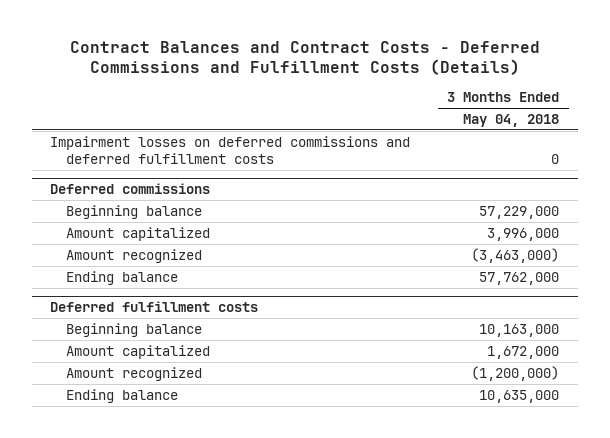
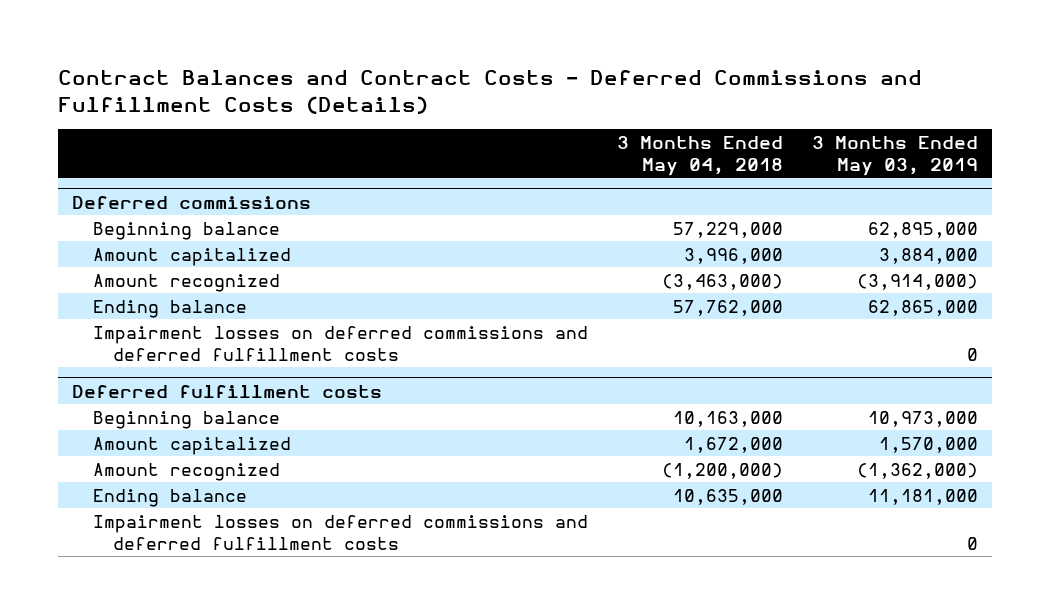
none -> [811,135,978,176] 3 Months Ended May 03, 2019
[50,135,411,164] Impairment losses on deferred commissions and deferred fulfillment costs -> none
none -> [92,325,588,361] Impairment losses on deferred commissions and deferred fulfillment costs
none -> [92,514,588,550] Impairment losses on deferred commissions and deferred fulfillment costs

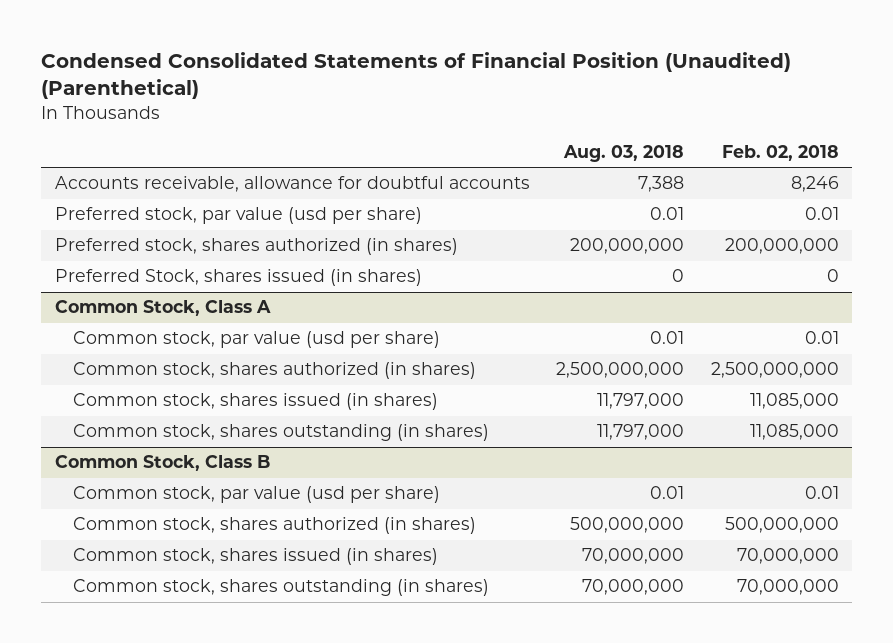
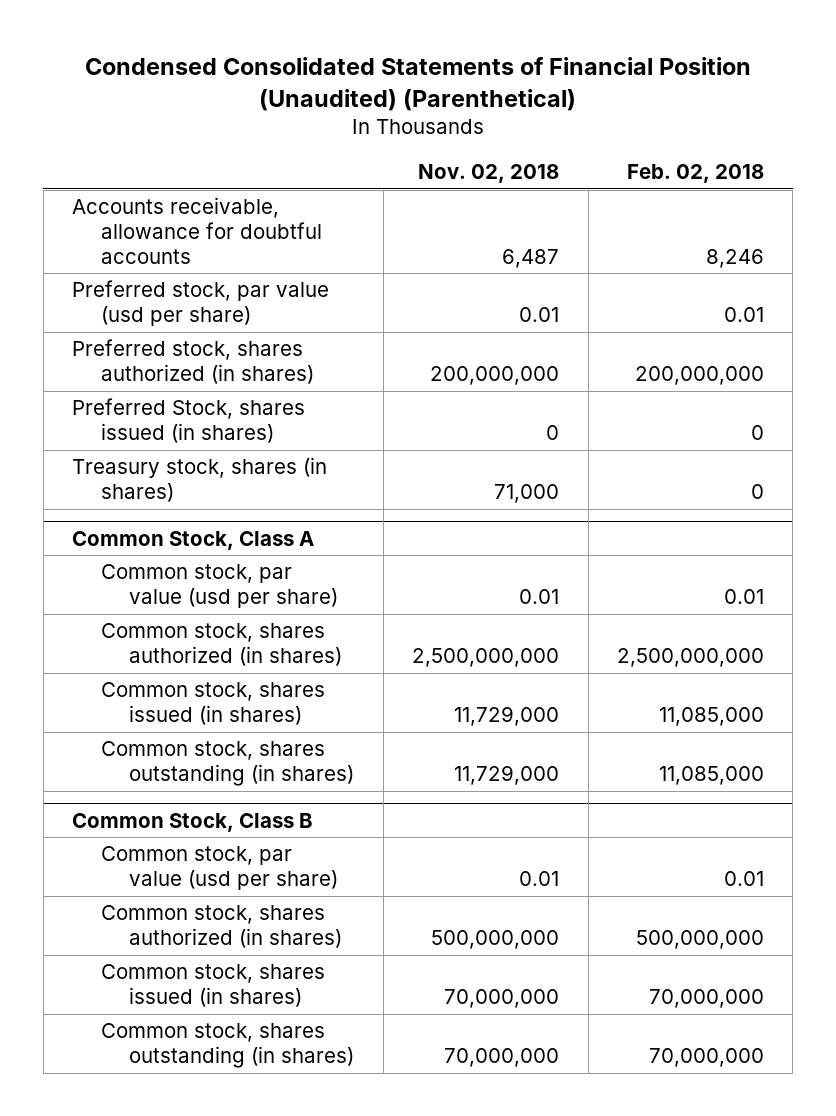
[563,144,685,162] Aug. 03, 2018 -> none
none -> [418,164,560,184] Nov. 02, 2018
none -> [71,457,327,503] Treasury stock, shares (in shares)

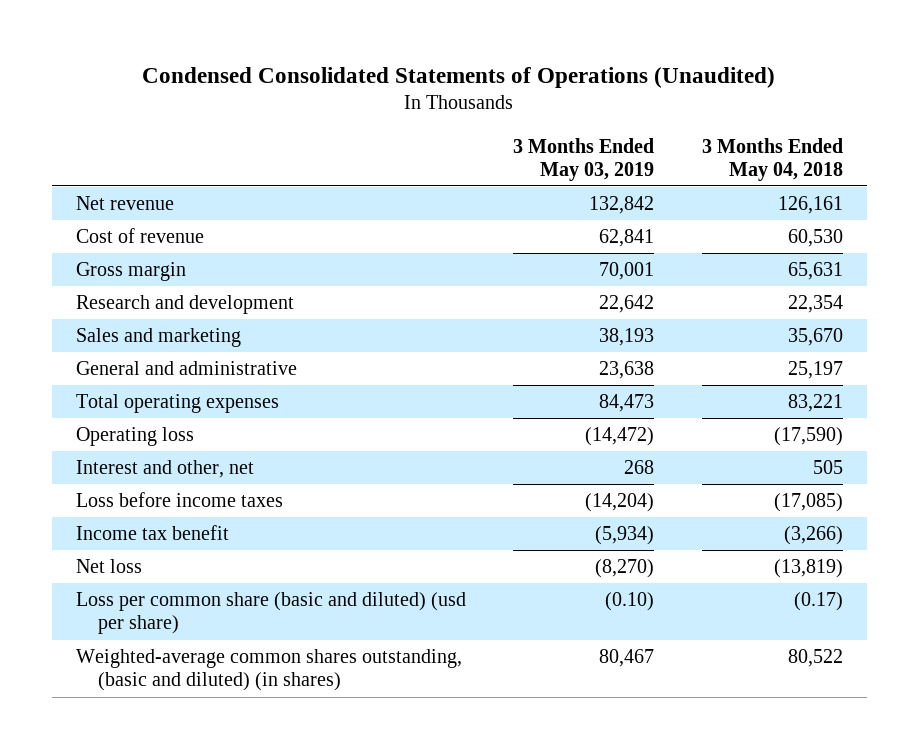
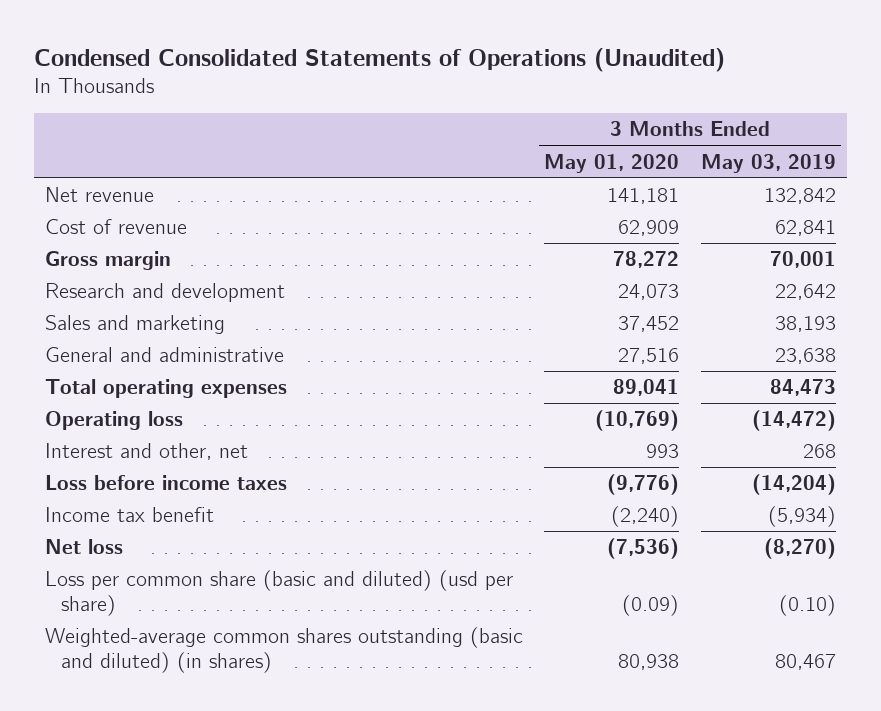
[701,137,843,181] 3 Months Ended May 04, 2018 -> none
none -> [544,153,680,173] May 01, 2020
[75,649,462,692] Weighted-average common shares outstanding, (basic and diluted) (in shares) -> [44,627,523,673] Weighted-average common shares outstanding (basic and diluted) (in shares)

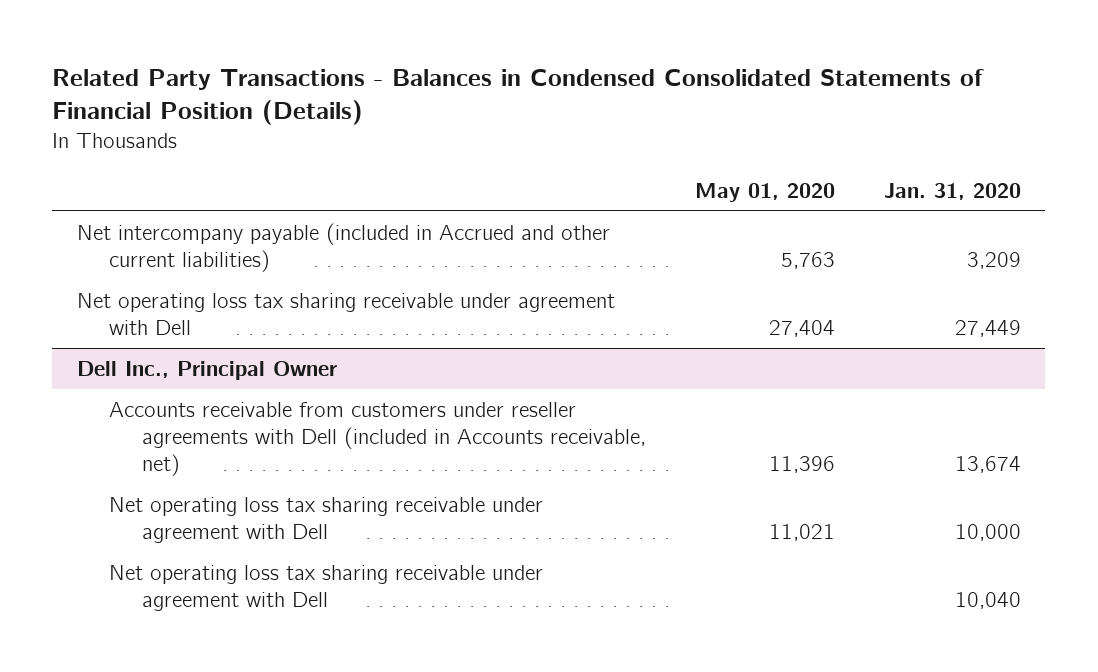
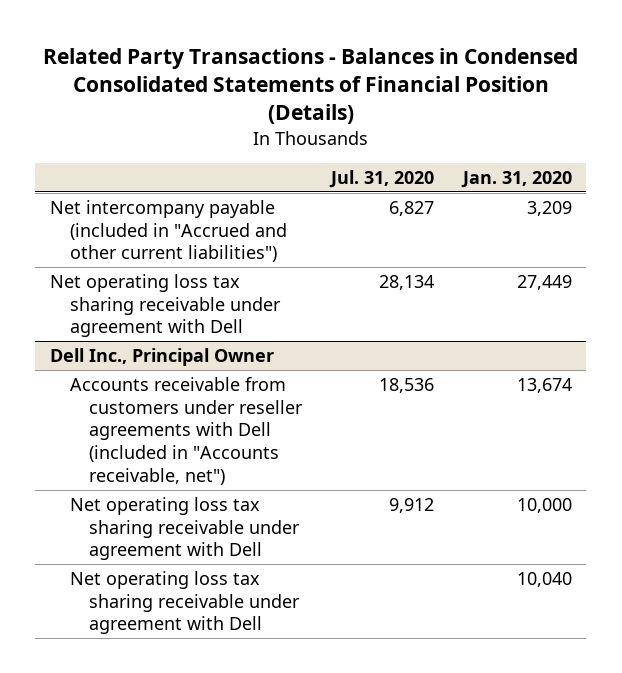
[694,182,835,202] May 01, 2020 -> none
none -> [329,170,435,189] Jul. 31, 2020
[76,222,610,273] Net intercompany payable (included in Accrued and other current liabilities) -> [49,199,287,263] Net intercompany payable (included in "Accrued and other current liabilities")
[109,401,646,477] Accounts receivable from customers under reseller agreements with Dell (included in Accounts receivable, net) -> [69,376,304,485] Accounts receivable from customers under reseller agreements with Dell (included in "Accounts receivable, net")

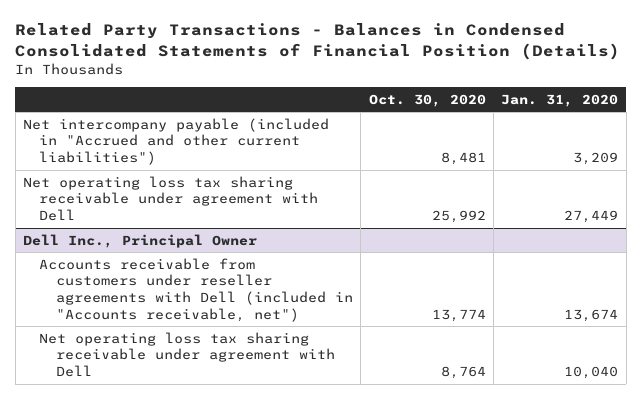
[329,170,435,189] Jul. 31, 2020 -> none
none -> [368,93,486,107] Oct. 30, 2020
[69,496,301,561] Net operating loss tax sharing receivable under agreement with Dell -> none

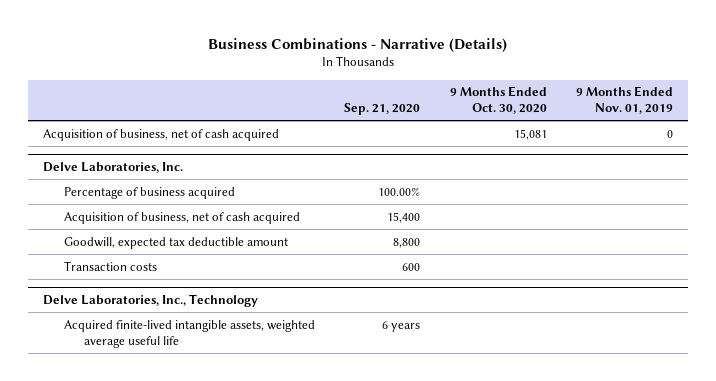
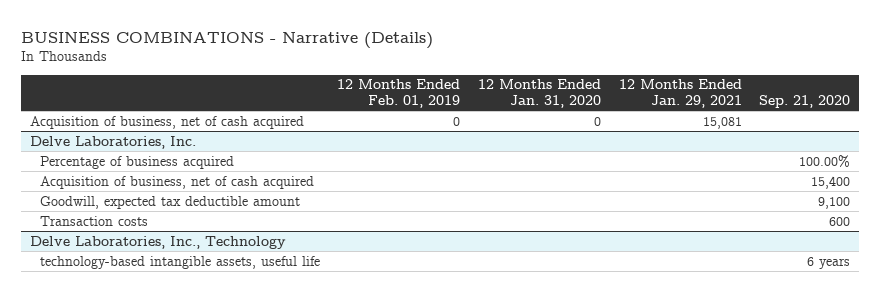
[208,37,508,53] Business Combinations - Narrative (Details) -> [21,31,434,49] BUSINESS COMBINATIONS - Narrative (Details)
[449,86,547,115] 9 Months Ended Oct. 30, 2020 -> none
[576,86,674,115] 9 Months Ended Nov. 01, 2019 -> none
none -> [337,79,461,108] 12 Months Ended Feb. 01, 2019
none -> [477,79,601,108] 12 Months Ended Jan. 31, 2020
none -> [618,79,742,108] 12 Months Ended Jan. 29, 2021
[393,237,421,248] 8,800 -> [818,196,851,209] 9,100
[63,319,315,348] Acquired finite-lived intangible assets, weighted average useful life -> [39,255,320,269] technology-based intangible assets, useful life

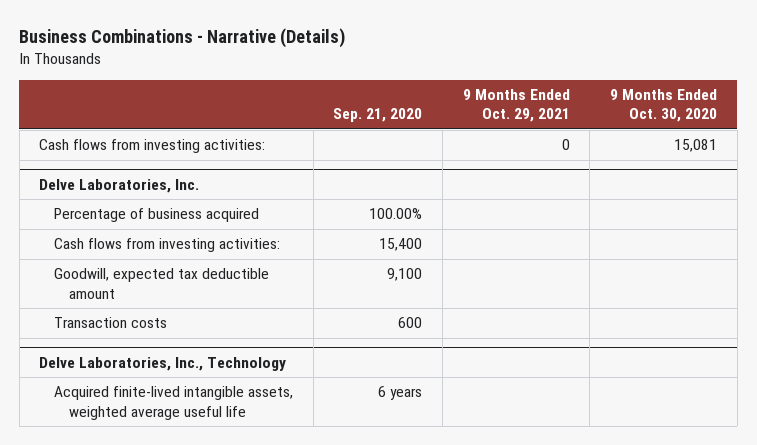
[21,31,434,49] BUSINESS COMBINATIONS - Narrative (Details) -> [19,28,346,49] Business Combinations - Narrative (Details)
[337,79,461,108] 12 Months Ended Feb. 01, 2019 -> none
[477,79,601,108] 12 Months Ended Jan. 31, 2020 -> none
[618,79,742,108] 12 Months Ended Jan. 29, 2021 -> none
none -> [462,88,570,123] 9 Months Ended Oct. 29, 2021
none -> [610,88,718,123] 9 Months Ended Oct. 30, 2020
[30,115,305,129] Acquisition of business, net of cash acquired -> [39,139,266,154] Cash flows from investing activities:
[39,175,314,189] Acquisition of business, net of cash acquired -> [53,238,280,253] Cash flows from investing activities:
[39,255,320,269] technology-based intangible assets, useful life -> [53,386,293,420] Acquired finite-lived intangible assets, weighted average useful life

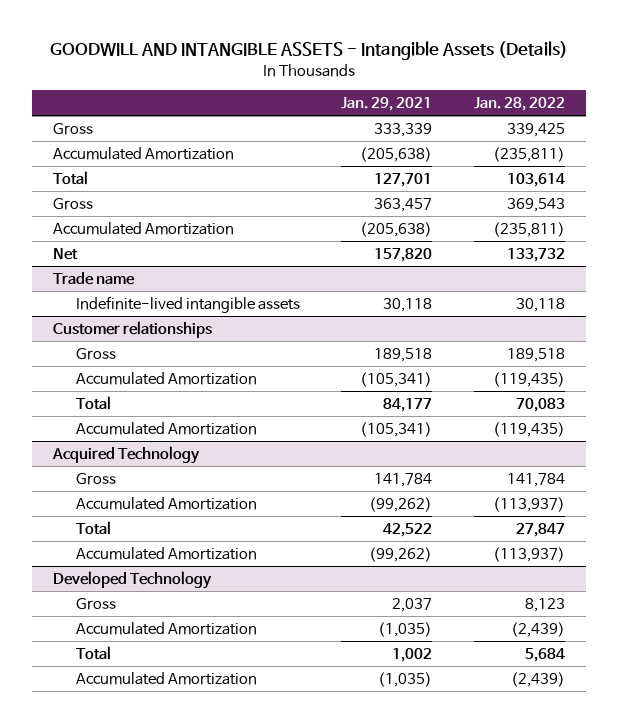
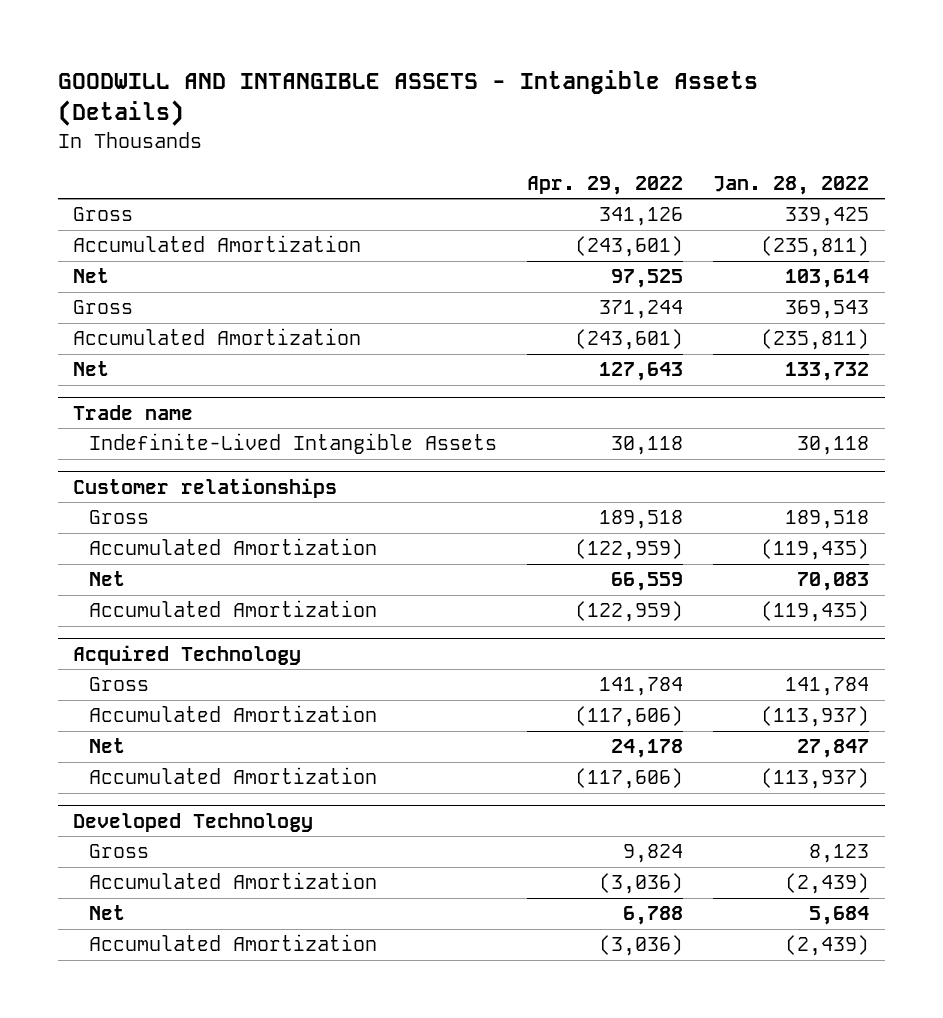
[341,97,433,112] Jan. 29, 2021 -> none
none -> [526,175,683,195] Apr. 29, 2022
[53,170,89,185] Total -> [73,268,110,284] Net
[75,295,300,313] Indefinite-lived intangible assets -> [88,433,497,455] Indefinite-Lived Intangible Assets
[75,395,111,410] Total -> [88,571,125,587] Net
[75,520,111,535] Total -> [88,738,125,754] Net
[75,645,111,660] Total -> [88,905,125,921] Net

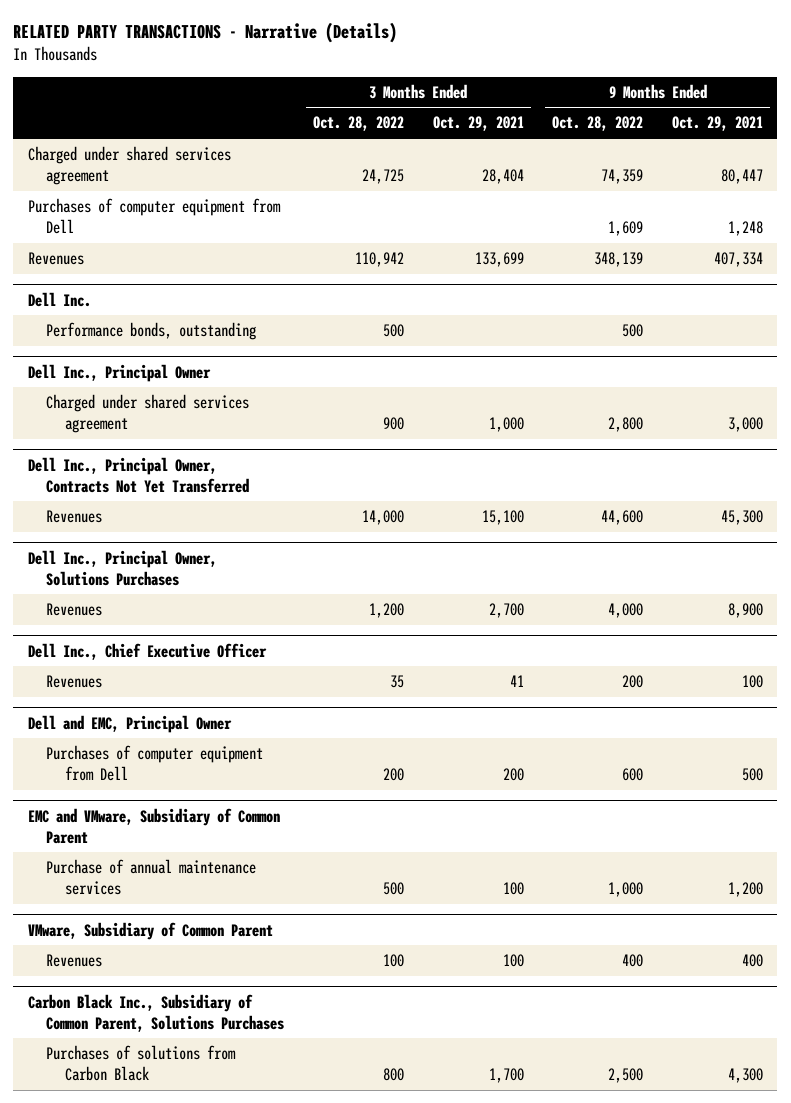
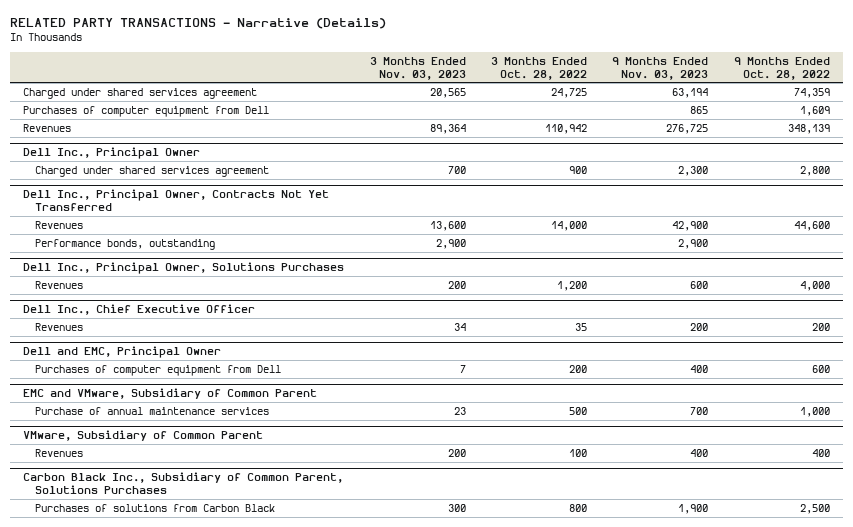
[432,116,524,132] Oct. 29, 2021 -> none
[672,116,764,132] Oct. 29, 2021 -> none
none -> [369,56,466,80] 3 Months Ended Nov. 03, 2023
none -> [612,56,709,80] 9 Months Ended Nov. 03, 2023
[27,291,91,307] Dell Inc. -> none
[46,322,257,341] Performance bonds, outstanding -> none
none -> [34,238,215,250] Performance bonds, outstanding

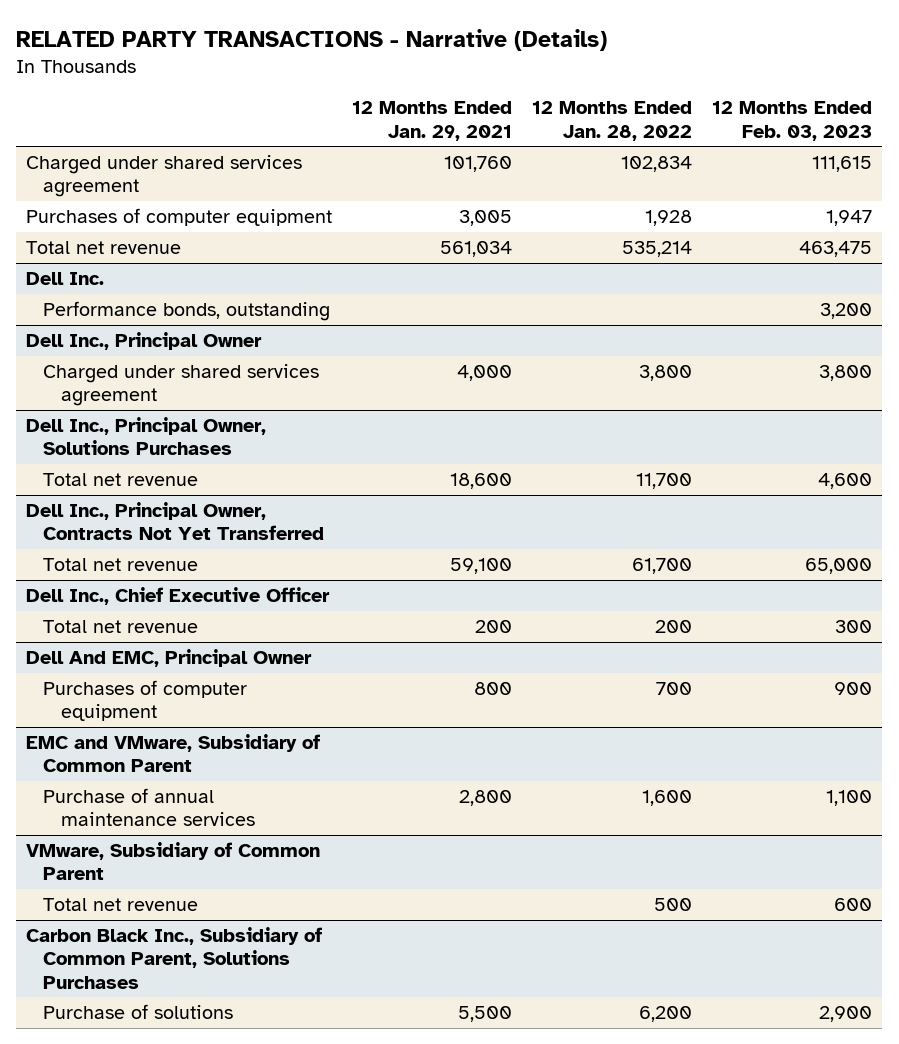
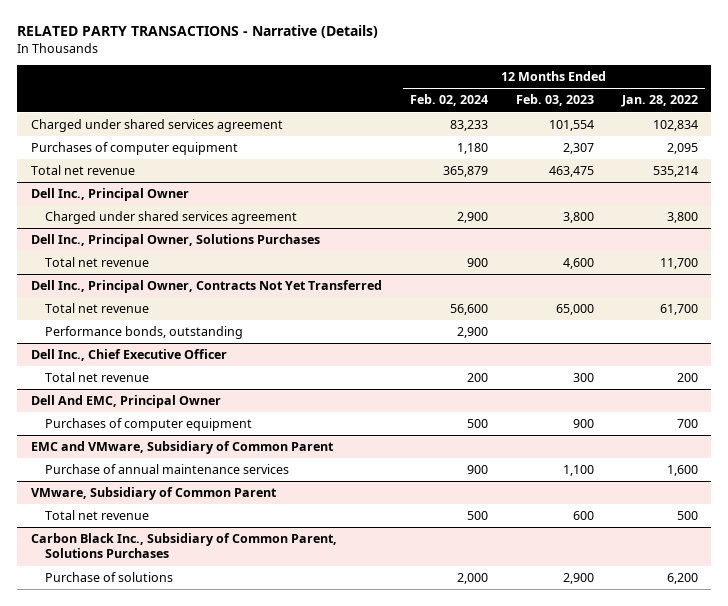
[352,101,513,141] 12 Months Ended Jan. 29, 2021 -> none
none -> [409,94,488,107] Feb. 02, 2024
[812,155,873,172] 111,615 -> [548,120,594,132] 101,554
[645,209,693,226] 1,928 -> [666,143,698,155] 2,095
[826,209,873,226] 1,947 -> [562,143,594,155] 2,307
[26,271,105,285] Dell Inc. -> none
[43,300,331,321] Performance bonds, outstanding -> none
none -> [45,326,244,340] Performance bonds, outstanding

